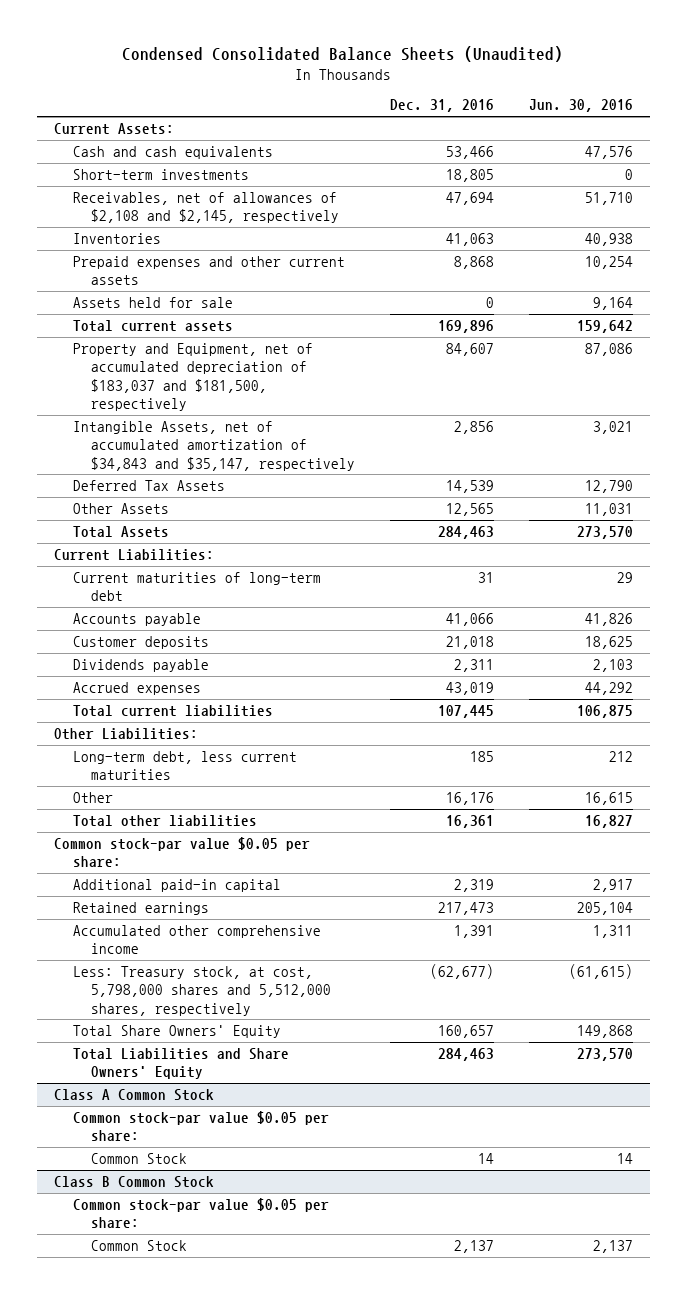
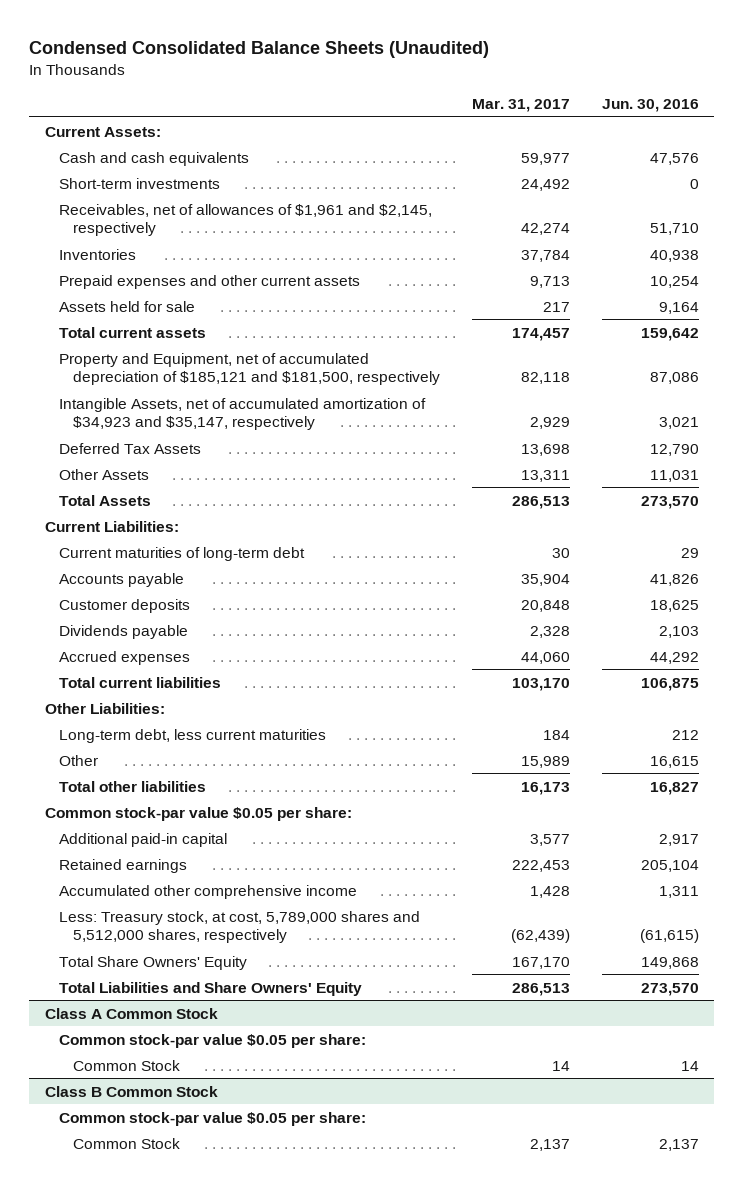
[389,99,494,113] Dec. 31, 2016 -> none
none -> [471,99,570,113] Mar. 31, 2017
[72,191,340,224] Receivables, net of allowances of $2,108 and $2,145, respectively -> [59,203,433,236] Receivables, net of allowances of $1,961 and $2,145, respectively
[72,342,313,411] Property and Equipment, net of accumulated depreciation of $183,037 and $181,500, respectively -> [59,352,441,385] Property and Equipment, net of accumulated depreciation of $185,121 and $181,500, respectively
[72,420,356,471] Intangible Assets, net of accumulated amortization of $34,843 and $35,147, respectively -> [59,397,427,430] Intangible Assets, net of accumulated amortization of $34,923 and $35,147, respectively
[72,965,332,1016] Less: Treasury stock, at cost, 5,798,000 shares and 5,512,000 shares, respectively -> [59,910,421,943] Less: Treasury stock, at cost, 5,789,000 shares and 5,512,000 shares, respectively

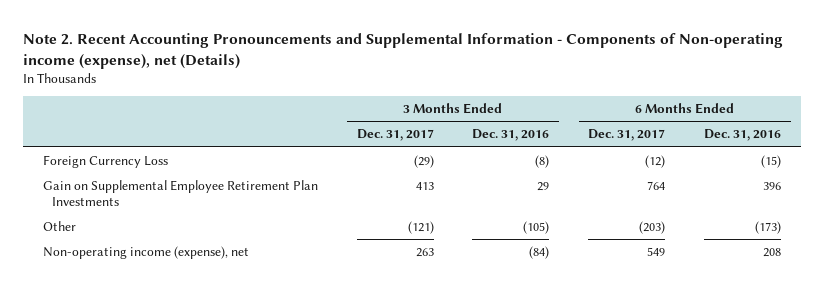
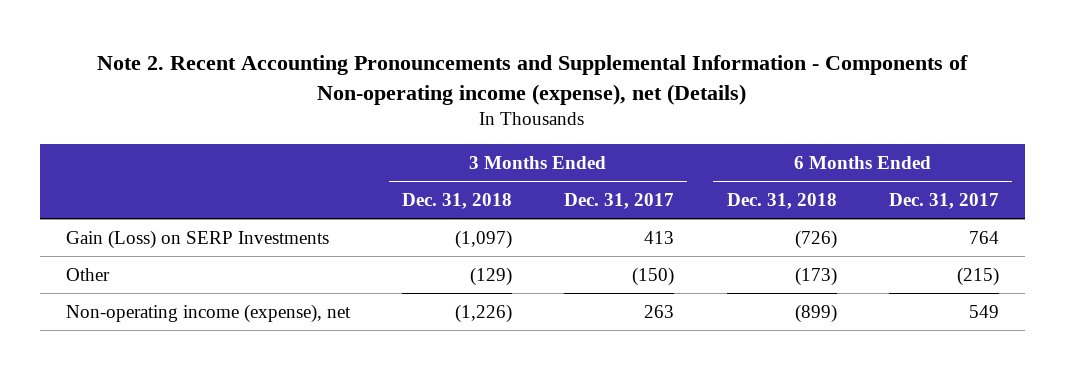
[472,129,550,142] Dec. 31, 2016 -> none
[704,129,782,142] Dec. 31, 2016 -> none
none -> [402,193,513,210] Dec. 31, 2018
none -> [726,193,837,210] Dec. 31, 2018
[42,155,168,169] Foreign Currency Loss -> none
[42,180,318,206] Gain on Supplemental Employee Retirement Plan Investments -> [66,229,330,249] Gain (Loss) on SERP Investments
[407,221,434,235] (121) -> [632,266,675,286] (150)
[639,221,666,235] (203) -> [956,266,999,286] (215)

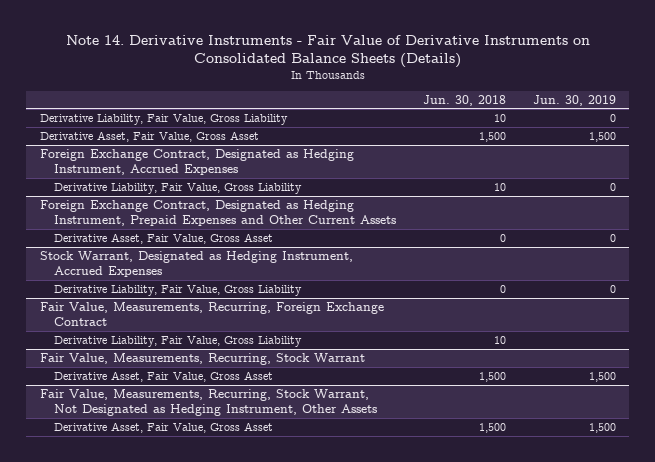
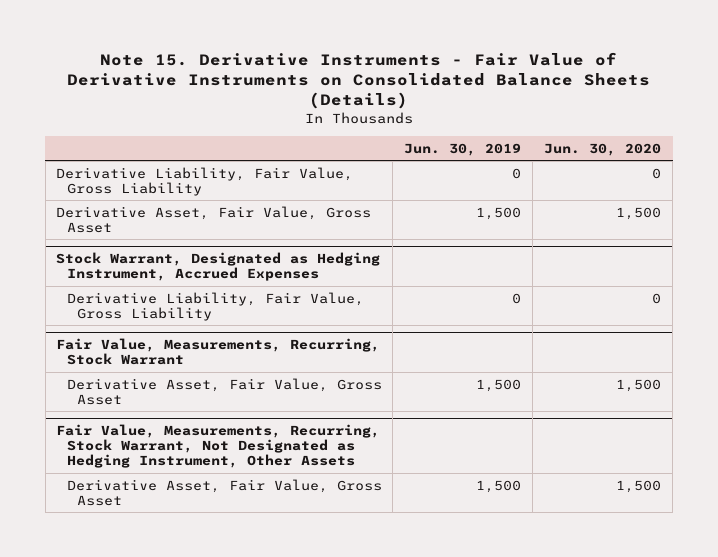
[65,34,590,68] Note 14. Derivative Instruments - Fair Value of Derivative Instruments on Consolidated Balance Sheets (Details) -> [66,52,650,110] Note 15. Derivative Instruments - Fair Value of Derivative Instruments on Consolidated Balance Sheets (Details)
[422,94,506,106] Jun. 30, 2018 -> none
none -> [544,142,662,156] Jun. 30, 2020
[39,149,354,175] Foreign Exchange Contract, Designated as Hedging Instrument, Accrued Expenses -> none
[53,183,302,195] Derivative Liability, Fair Value, Gross Liability -> none
[39,200,396,226] Foreign Exchange Contract, Designated as Hedging Instrument, Prepaid Expenses and Other Current Assets -> none
[53,233,273,245] Derivative Asset, Fair Value, Gross Asset -> none
[39,302,384,326] Fair Value, Measurements, Recurring, Foreign Exchange Contract -> none
[53,336,302,348] Derivative Liability, Fair Value, Gross Liability -> none

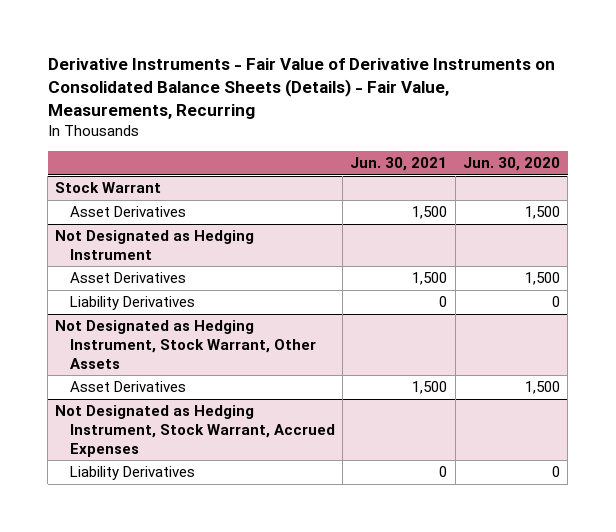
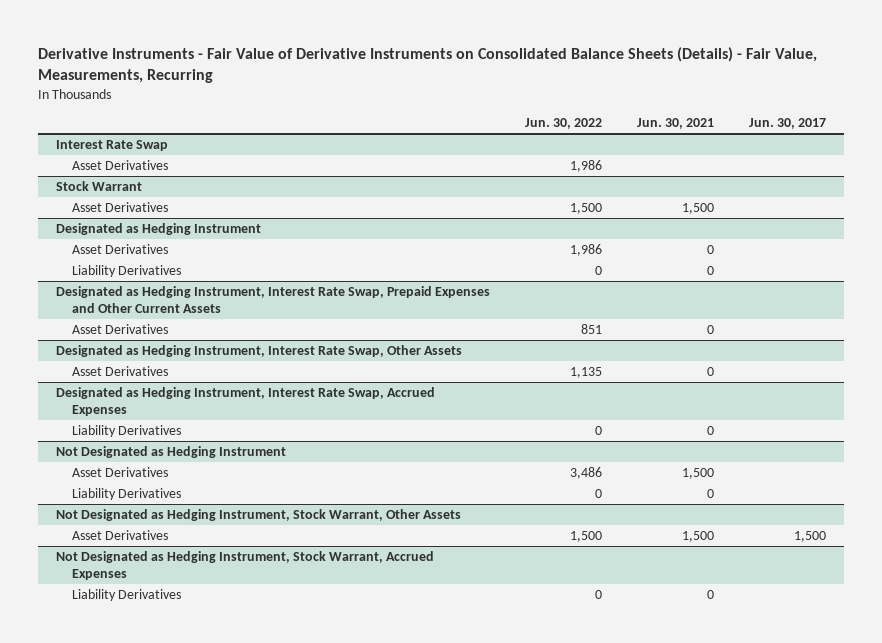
[463,157,561,172] Jun. 30, 2020 -> none
none -> [524,118,602,130] Jun. 30, 2022
none -> [749,118,827,130] Jun. 30, 2017
none -> [55,139,168,151] Interest Rate Swap
none -> [71,159,168,170] Asset Derivatives
none -> [55,222,261,235] Designated as Hedging Instrument
none -> [71,243,168,254] Asset Derivatives
none -> [71,264,181,277] Liability Derivatives
none -> [55,285,490,313] Designated as Hedging Instrument, Interest Rate Swap, Prepaid Expenses and Other Current Assets
none -> [71,323,168,334] Asset Derivatives
none -> [55,344,462,357] Designated as Hedging Instrument, Interest Rate Swap, Other Assets
none -> [71,365,168,376] Asset Derivatives
none -> [55,386,435,416] Designated as Hedging Instrument, Interest Rate Swap, Accrued Expenses
none -> [71,424,181,437] Liability Derivatives

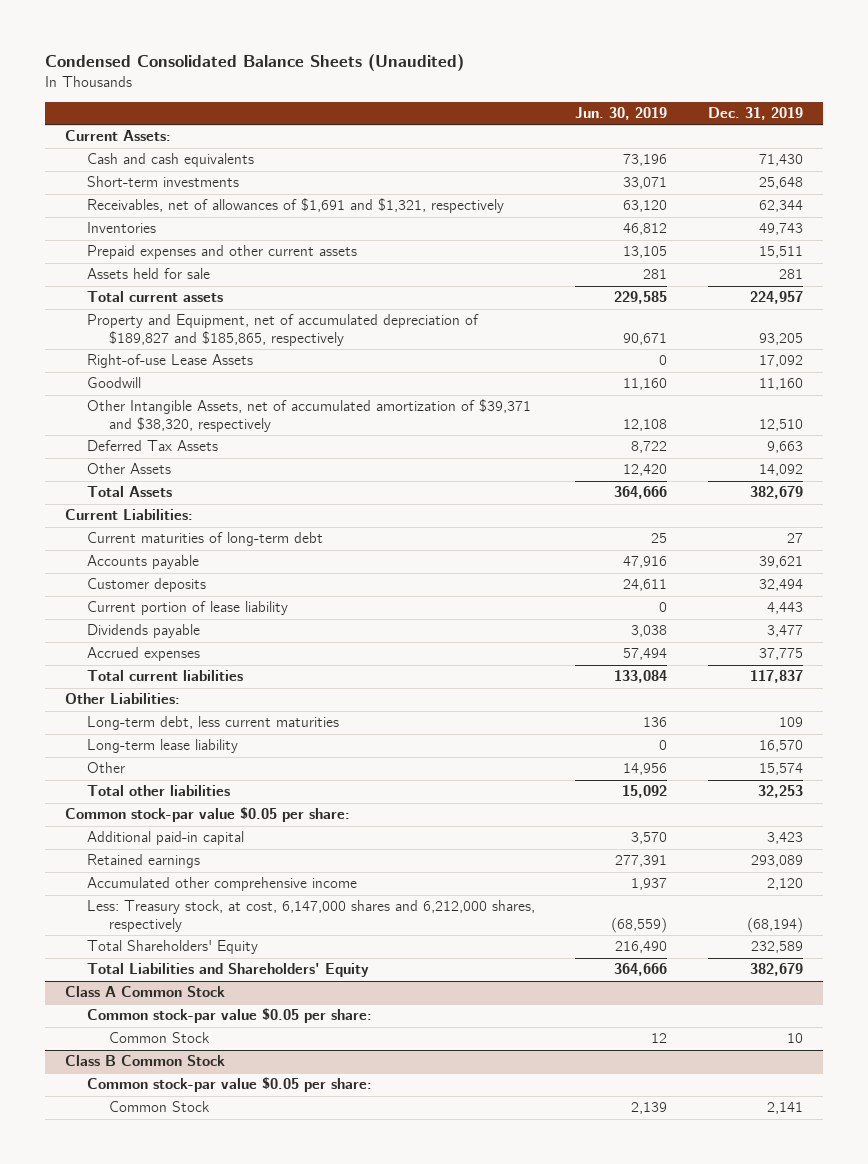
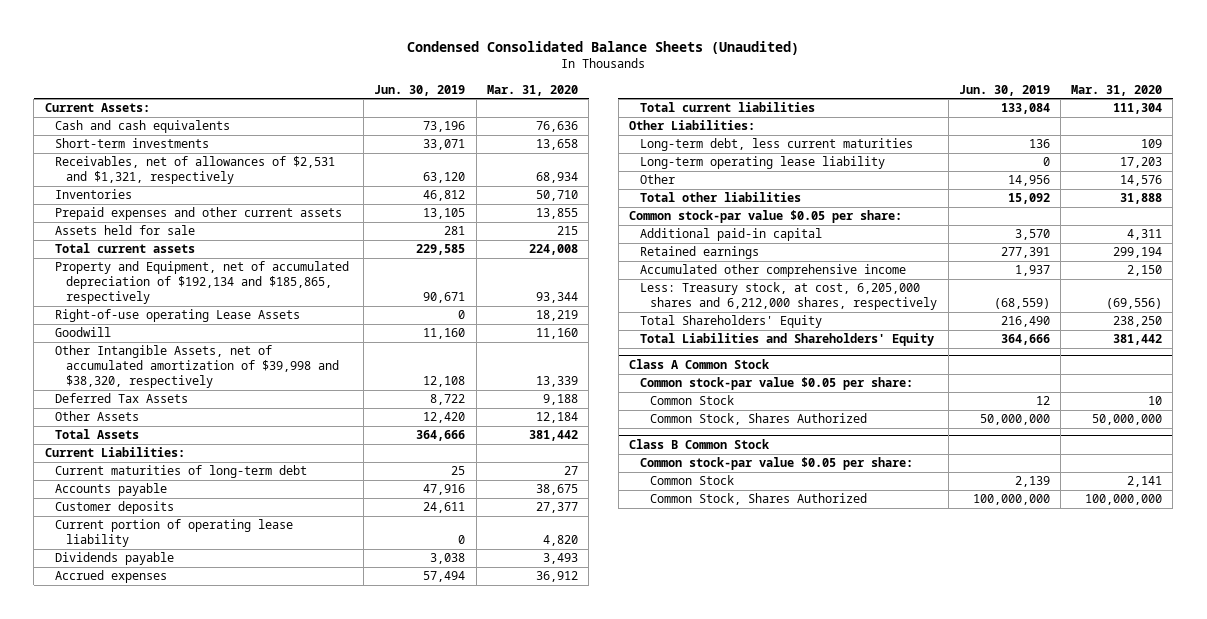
[707,107,803,121] Dec. 31, 2019 -> none
none -> [486,84,578,96] Mar. 31, 2020
[86,198,504,214] Receivables, net of allowances of $1,691 and $1,321, respectively -> [55,156,336,185] Receivables, net of allowances of $2,531 and $1,321, respectively
[86,314,479,346] Property and Equipment, net of accumulated depreciation of $189,827 and $185,865, respectively -> [55,261,350,305] Property and Equipment, net of accumulated depreciation of $192,134 and $185,865, respectively
[86,354,253,369] Right-of-use Lease Assets -> [55,309,301,323] Right-of-use operating Lease Assets
[86,399,531,432] Other Intangible Assets, net of accumulated amortization of $39,371 and $38,320, respectively -> [55,345,339,389] Other Intangible Assets, net of accumulated amortization of $39,998 and $38,320, respectively
[86,601,288,616] Current portion of lease liability -> [55,519,294,548] Current portion of operating lease liability
[86,739,238,754] Long-term lease liability -> [639,156,885,170] Long-term operating lease liability
[86,900,535,932] Less: Treasury stock, at cost, 6,147,000 shares and 6,212,000 shares, respectively -> [639,282,938,311] Less: Treasury stock, at cost, 6,205,000 shares and 6,212,000 shares, respectively
none -> [650,413,868,426] Common Stock, Shares Authorized
none -> [650,493,868,506] Common Stock, Shares Authorized

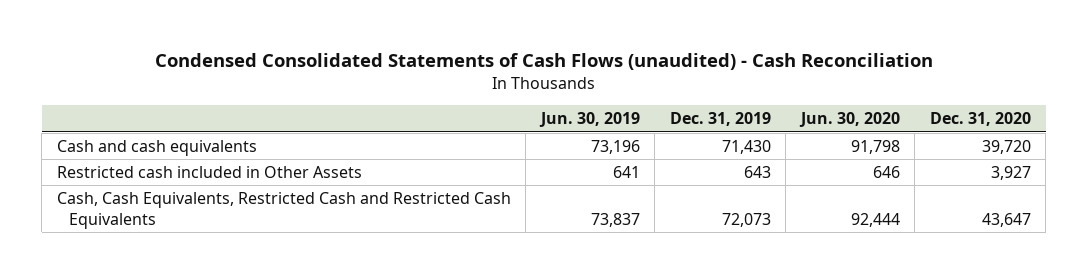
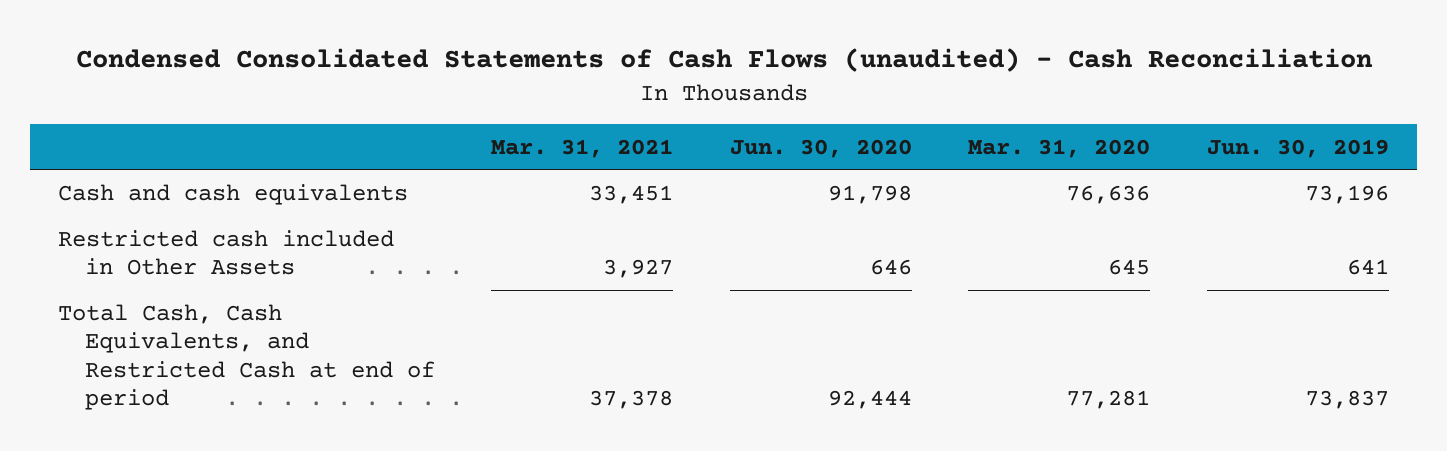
[669,112,771,127] Dec. 31, 2019 -> none
[929,112,1031,127] Dec. 31, 2020 -> none
none -> [491,138,674,158] Mar. 31, 2021
none -> [968,138,1151,158] Mar. 31, 2020
[56,192,511,230] Cash, Cash Equivalents, Restricted Cash and Restricted Cash Equivalents -> [58,303,435,411] Total Cash, Cash Equivalents, and Restricted Cash at end of period

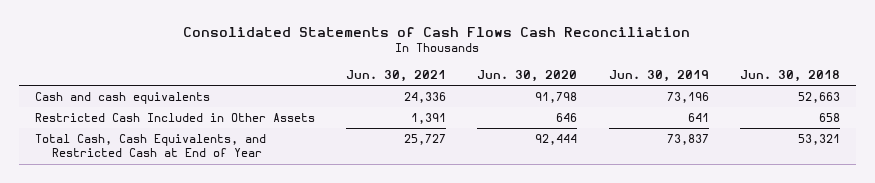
[75,48,1373,73] Condensed Consolidated Statements of Cash Flows (unaudited) - Cash Reconciliation -> [183,27,691,38] Consolidated Statements of Cash Flows Cash Reconciliation
[491,138,674,158] Mar. 31, 2021 -> none
[968,138,1151,158] Mar. 31, 2020 -> none
none -> [346,69,447,82] Jun. 30, 2021
none -> [739,69,840,82] Jun. 30, 2018
[58,229,395,276] Restricted cash included in Other Assets -> [35,113,316,123] Restricted Cash Included in Other Assets
[58,303,435,411] Total Cash, Cash Equivalents, and Restricted Cash at end of period -> [35,134,267,158] Total Cash, Cash Equivalents, and Restricted Cash at End of Year

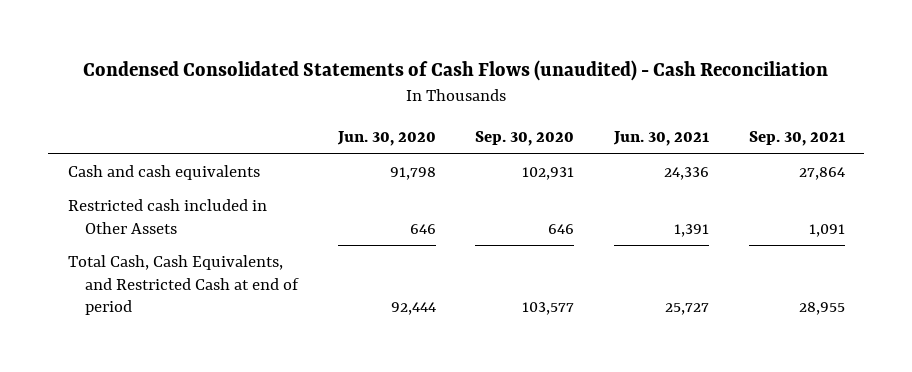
[183,27,691,38] Consolidated Statements of Cash Flows Cash Reconciliation -> [83,60,829,82] Condensed Consolidated Statements of Cash Flows (unaudited) - Cash Reconciliation
[608,69,709,82] Jun. 30, 2019 -> none
[739,69,840,82] Jun. 30, 2018 -> none
none -> [475,131,575,147] Sep. 30, 2020
none -> [748,131,845,147] Sep. 30, 2021
[35,113,316,123] Restricted Cash Included in Other Assets -> [67,199,267,234] Restricted cash included in Other Assets
[35,134,267,158] Total Cash, Cash Equivalents, and Restricted Cash at End of Year -> [67,255,300,316] Total Cash, Cash Equivalents, and Restricted Cash at end of period

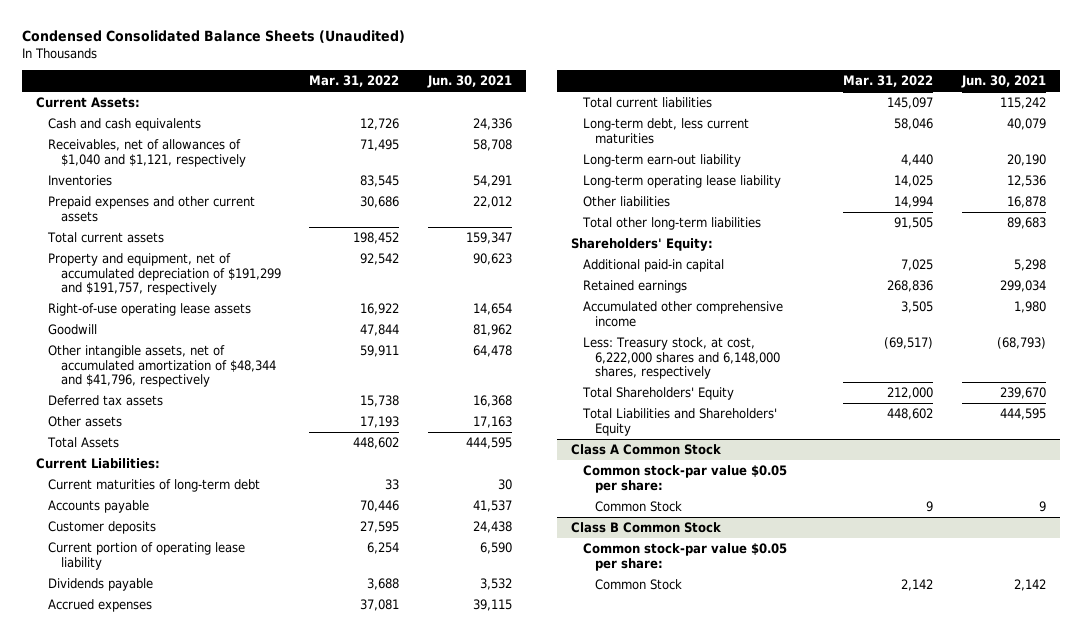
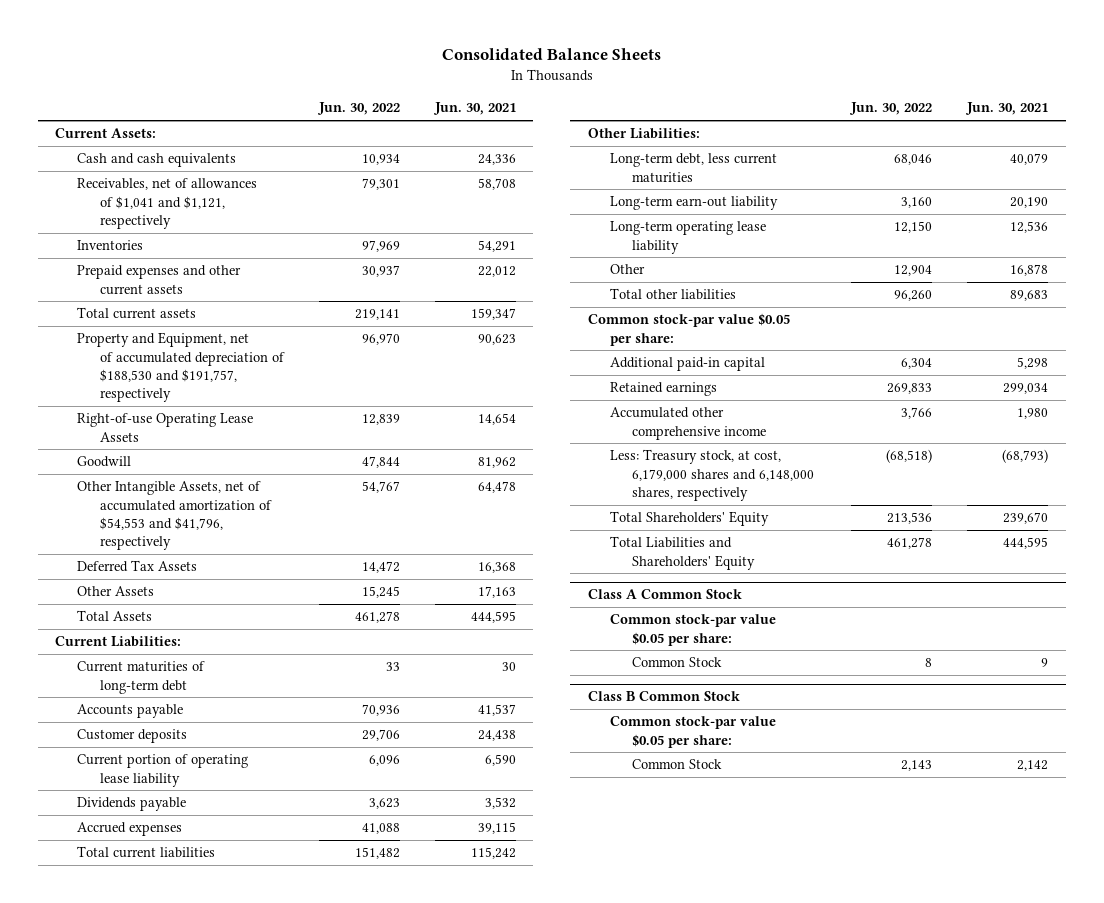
[22,30,406,44] Condensed Consolidated Balance Sheets (Unaudited) -> [441,48,661,61] Consolidated Balance Sheets
[309,75,400,88] Mar. 31, 2022 -> none
none -> [316,102,400,116] Jun. 30, 2022
[48,138,246,167] Receivables, net of allowances of $1,040 and $1,121, respectively -> [77,178,258,229] Receivables, net of allowances of $1,041 and $1,121, respectively
[48,252,281,296] Property and equipment, net of accumulated depreciation of $191,299 and $191,757, respectively -> [77,332,285,402] Property and Equipment, net of accumulated depreciation of $188,530 and $191,757, respectively
[48,302,252,316] Right-of-use operating lease assets -> [77,413,254,442] Right-of-use Operating Lease Assets
[48,344,276,388] Other intangible assets, net of accumulated amortization of $48,344 and $41,796, respectively -> [77,481,272,550] Other Intangible Assets, net of accumulated amortization of $54,553 and $41,796, respectively
[48,394,164,406] Deferred tax assets -> [77,560,198,573] Deferred Tax Assets
[48,415,123,427] Other assets -> [77,586,155,597] Other Assets
none -> [587,128,700,140] Other Liabilities:
[570,237,713,251] Shareholders' Equity: -> none
[582,195,670,207] Other liabilities -> [609,264,645,275] Other
[581,216,761,230] Total other long-term liabilities -> [609,288,736,301] Total other liabilities
none -> [587,313,790,346] Common stock-par value $0.05 per share:
[582,336,780,380] Less: Treasury stock, at cost, 6,222,000 shares and 6,148,000 shares, respectively -> [609,449,814,501] Less: Treasury stock, at cost, 6,179,000 shares and 6,148,000 shares, respectively

